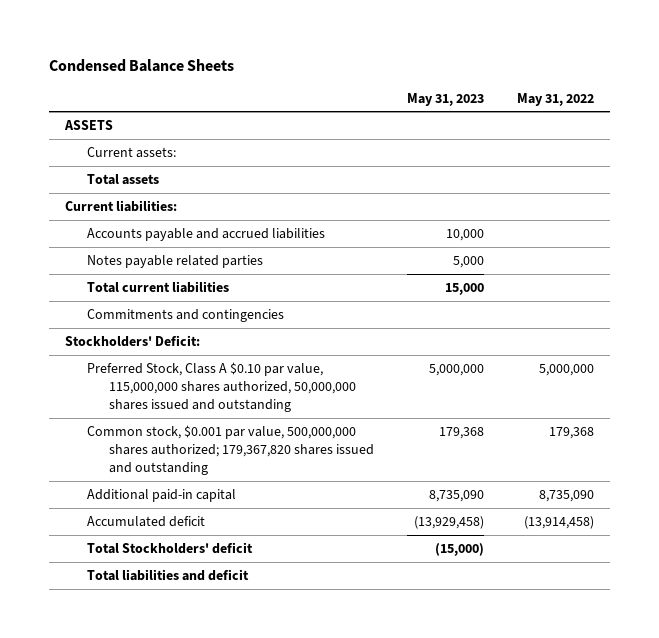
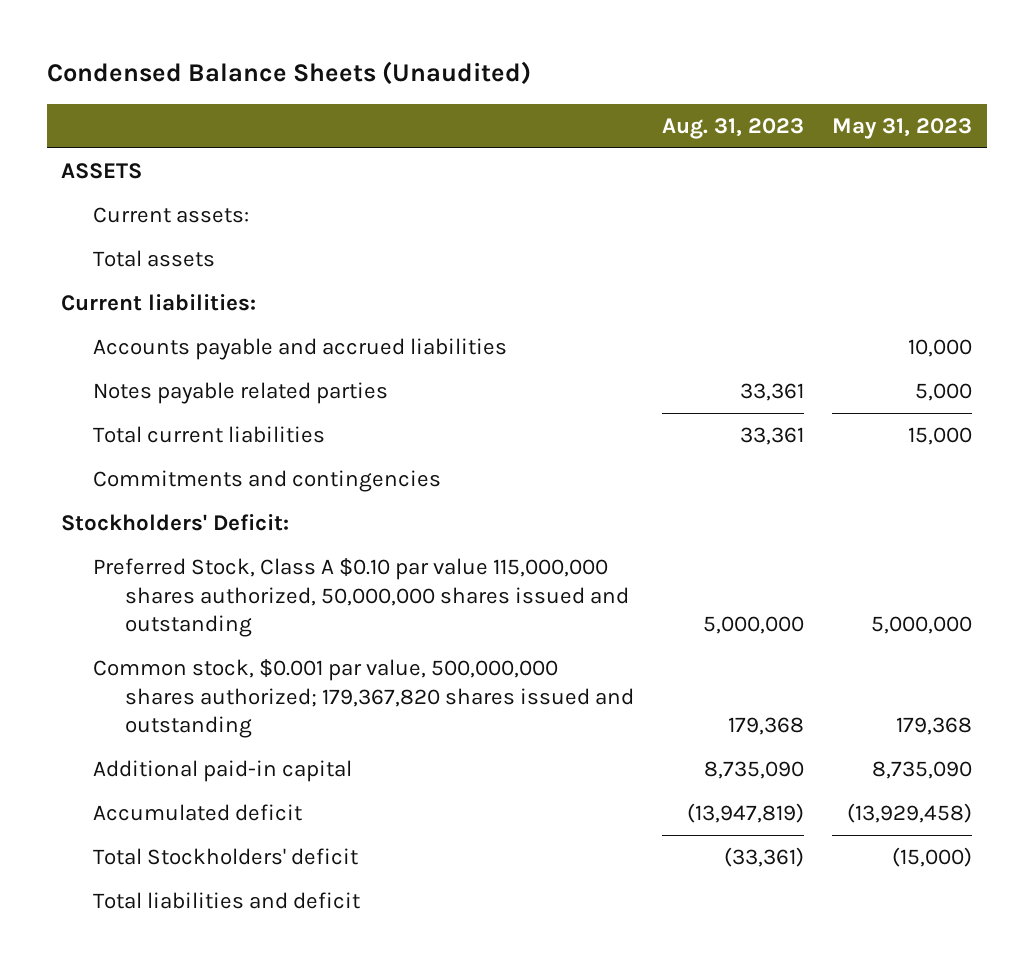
[48,58,234,72] Condensed Balance Sheets -> [46,61,531,86] Condensed Balance Sheets (Unaudited)
[516,92,594,106] May 31, 2022 -> none
none -> [662,117,805,139] Aug. 31, 2023
[87,362,357,413] Preferred Stock, Class A $0.10 par value, 115,000,000 shares authorized, 50,000,000 shares issued and outstanding -> [92,558,629,638] Preferred Stock, Class A $0.10 par value 115,000,000 shares authorized, 50,000,000 shares issued and outstanding

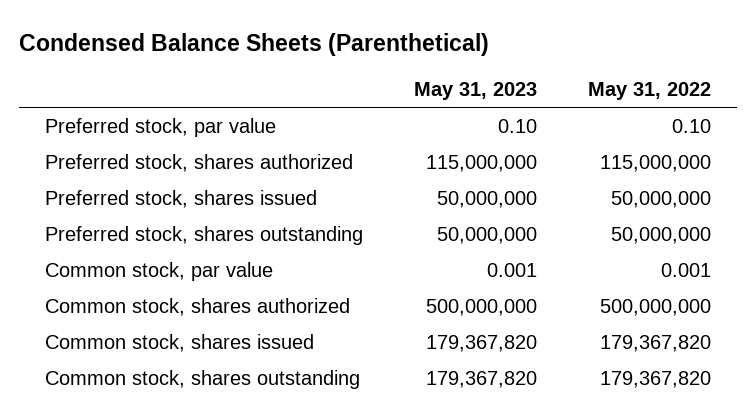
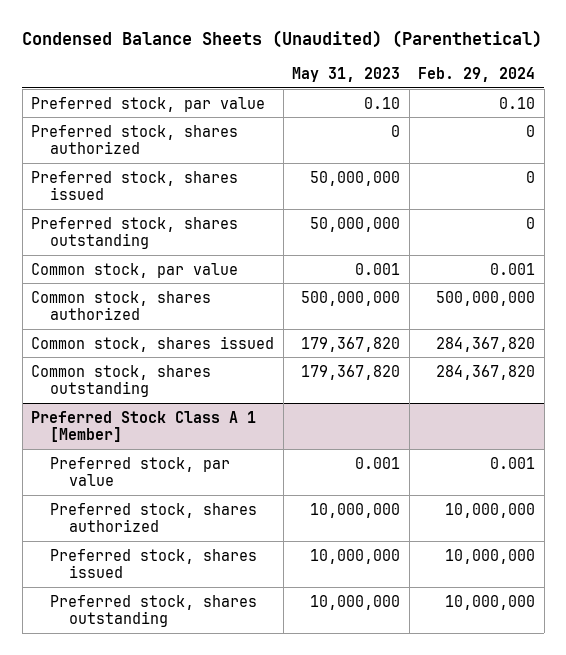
[19,32,490,56] Condensed Balance Sheets (Parenthetical) -> [22,29,543,48] Condensed Balance Sheets (Unaudited) (Parenthetical)
[588,81,712,100] May 31, 2022 -> none
none -> [418,66,536,82] Feb. 29, 2024
[426,155,538,173] 115,000,000 -> [391,124,401,137] 0
none -> [31,410,257,442] Preferred Stock Class A 1 [Member]
none -> [50,456,231,486] Preferred stock, par value
none -> [50,502,258,532] Preferred stock, shares authorized
none -> [50,548,258,578] Preferred stock, shares issued
none -> [50,594,258,627] Preferred stock, shares outstanding

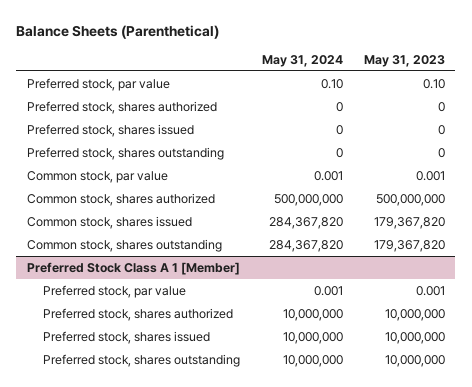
[22,29,543,48] Condensed Balance Sheets (Unaudited) (Parenthetical) -> [16,24,220,39] Balance Sheets (Parenthetical)
[418,66,536,82] Feb. 29, 2024 -> none
none -> [261,54,343,67] May 31, 2024
[310,170,401,186] 50,000,000 -> [437,124,445,135] 0
[310,216,401,232] 50,000,000 -> [437,147,445,158] 0

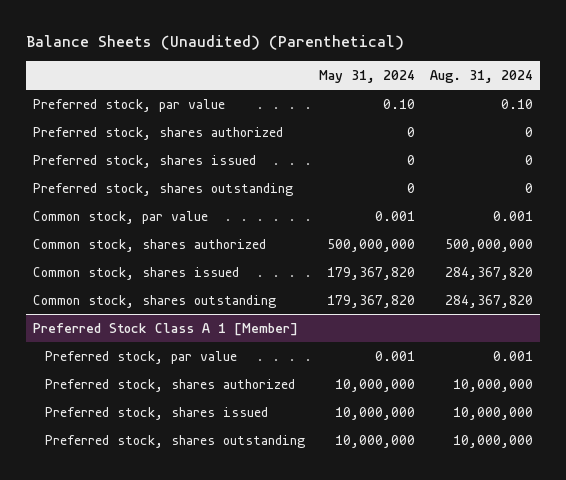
[16,24,220,39] Balance Sheets (Parenthetical) -> [25,35,404,51] Balance Sheets (Unaudited) (Parenthetical)
[363,54,445,67] May 31, 2023 -> none
none -> [429,70,533,84] Aug. 31, 2024
[268,216,343,229] 284,367,820 -> [327,266,416,280] 179,367,820
[268,239,343,252] 284,367,820 -> [327,294,416,308] 179,367,820

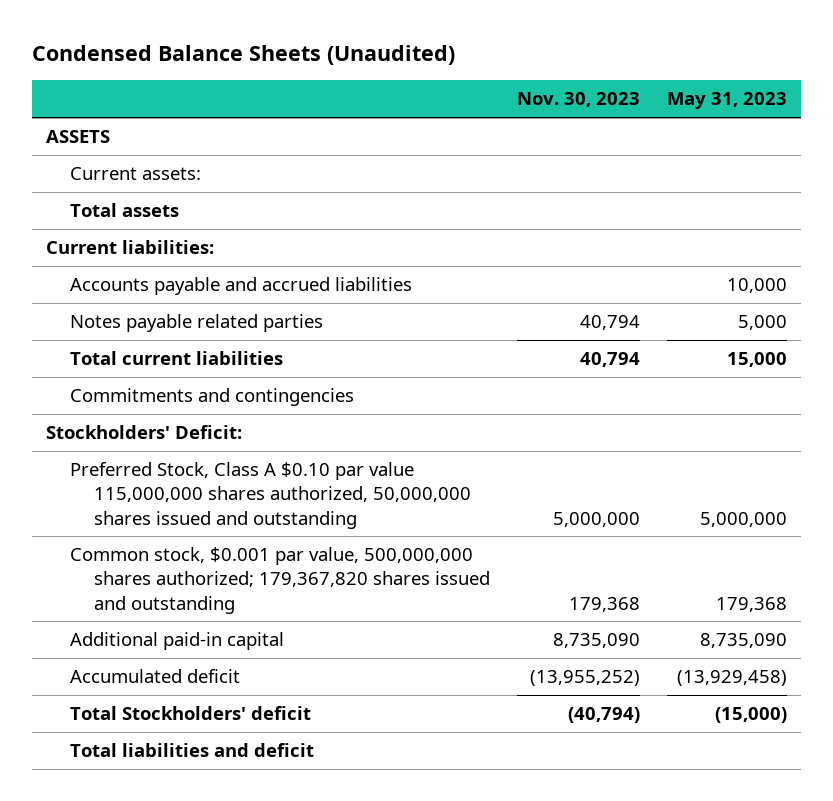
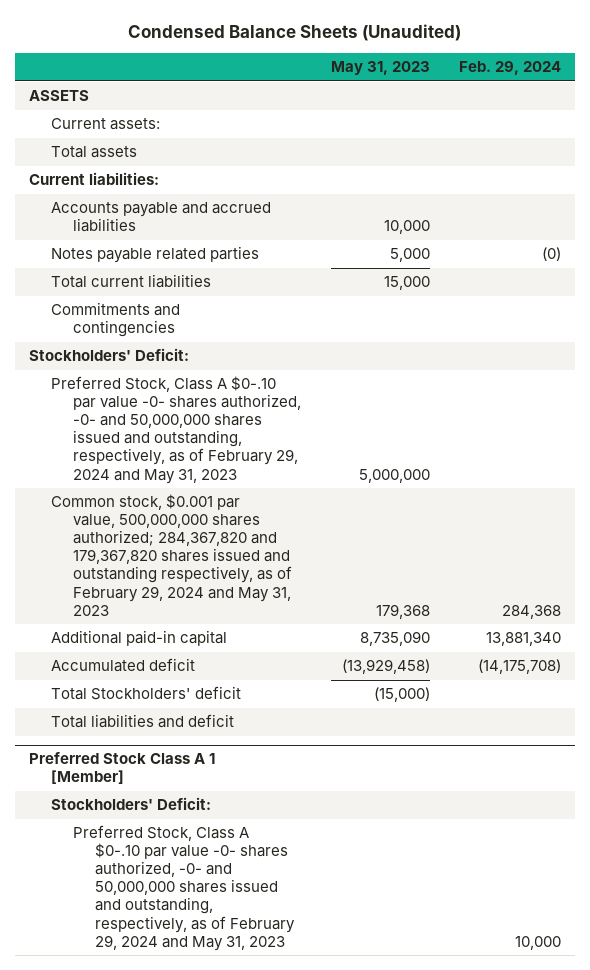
[516,92,640,108] Nov. 30, 2023 -> none
none -> [458,61,561,76] Feb. 29, 2024
[69,462,471,529] Preferred Stock, Class A $0.10 par value 115,000,000 shares authorized, 50,000,000 shares issued and outstanding -> [51,376,302,484] Preferred Stock, Class A $0-.10 par value -0- shares authorized, -0- and 50,000,000 shares issued and outstanding, respectively, as of February 29, 2024 and May 31, 2023
[69,547,490,614] Common stock, $0.001 par value, 500,000,000 shares authorized; 179,367,820 shares issued and outstanding -> [51,494,293,616] Common stock, $0.001 par value, 500,000,000 shares authorized; 284,367,820 and 179,367,820 shares issued and outstanding respectively, as of February 29, 2024 and May 31, 2023
none -> [29,752,216,785] Preferred Stock Class A 1 [Member]
none -> [51,797,212,811] Stockholders' Deficit:
none -> [73,825,296,951] Preferred Stock, Class A $0-.10 par value -0- shares authorized, -0- and 50,000,000 shares issued and outstanding, respectively, as of February 29, 2024 and May 31, 2023

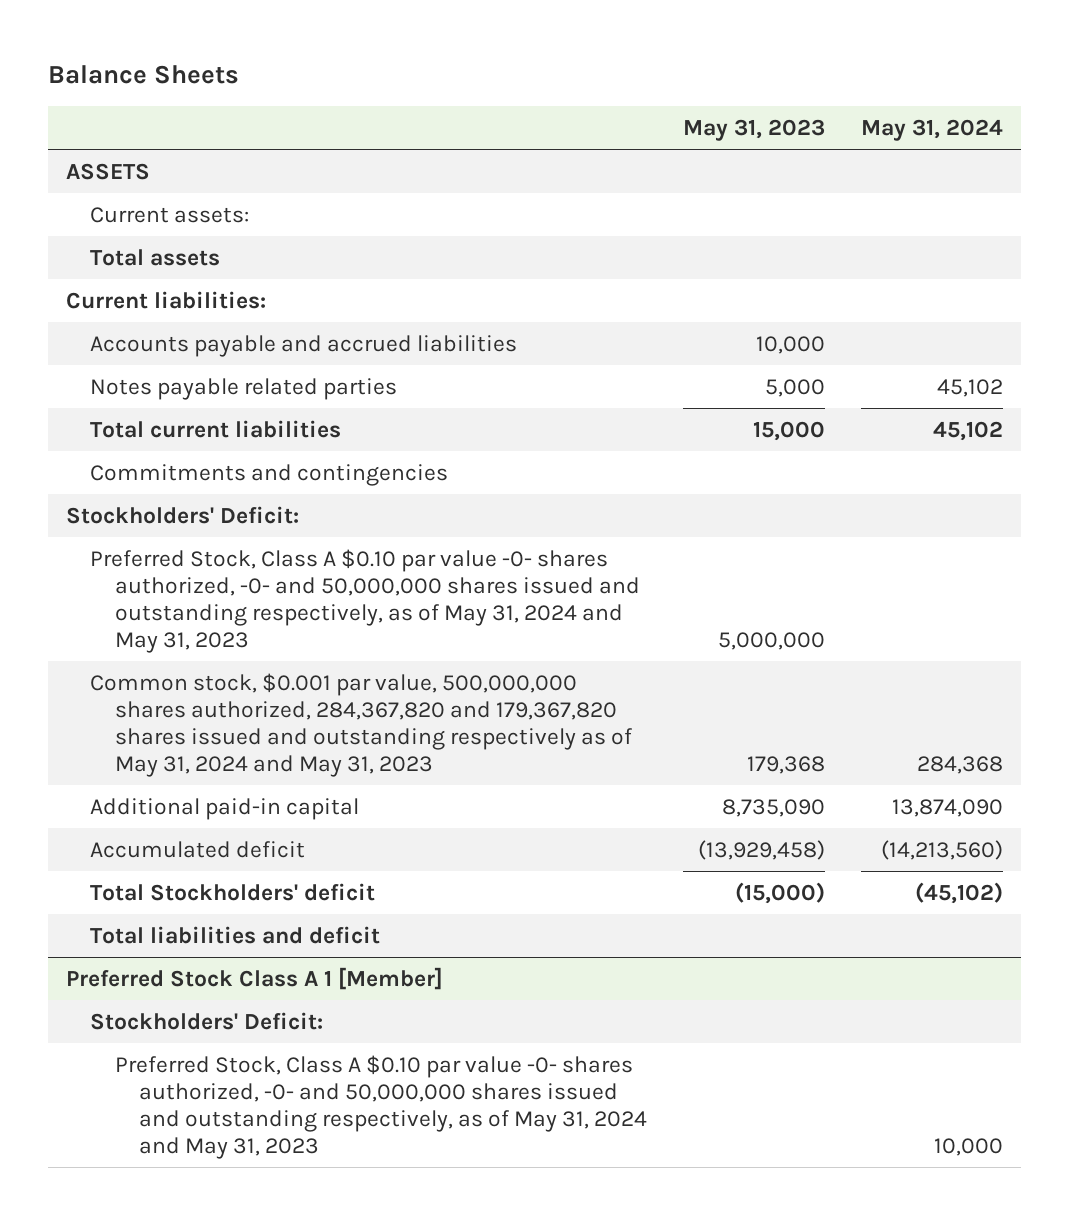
[127,23,461,41] Condensed Balance Sheets (Unaudited) -> [47,65,239,85] Balance Sheets
[458,61,561,76] Feb. 29, 2024 -> none
none -> [861,118,1004,141] May 31, 2024
[51,376,302,484] Preferred Stock, Class A $0-.10 par value -0- shares authorized, -0- and 50,000,000 shares issued and outstanding, respectively, as of February 29, 2024 and May 31, 2023 -> [90,548,640,653] Preferred Stock, Class A $0.10 par value -0- shares authorized, -0- and 50,000,000 shares issued and outstanding respectively, as of May 31, 2024 and May 31, 2023
[51,494,293,616] Common stock, $0.001 par value, 500,000,000 shares authorized; 284,367,820 and 179,367,820 shares issued and outstanding respectively, as of February 29, 2024 and May 31, 2023 -> [90,672,632,777] Common stock, $0.001 par value, 500,000,000 shares authorized, 284,367,820 and 179,367,820 shares issued and outstanding respectively as of May 31, 2024 and May 31, 2023
[73,825,296,951] Preferred Stock, Class A $0-.10 par value -0- shares authorized, -0- and 50,000,000 shares issued and outstanding, respectively, as of February 29, 2024 and May 31, 2023 -> [114,1054,648,1159] Preferred Stock, Class A $0.10 par value -0- shares authorized, -0- and 50,000,000 shares issued and outstanding respectively, as of May 31, 2024 and May 31, 2023

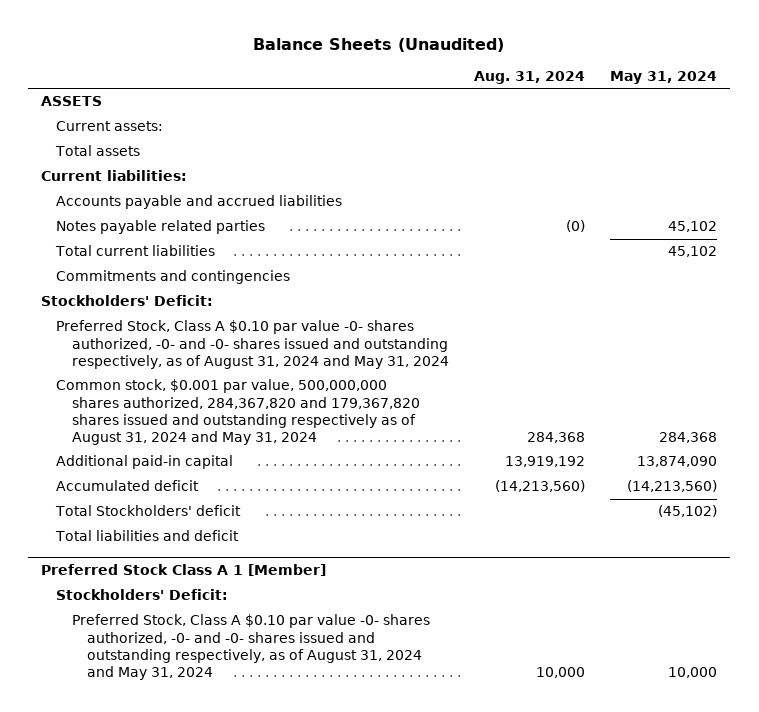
[47,65,239,85] Balance Sheets -> [253,37,505,52] Balance Sheets (Unaudited)
[683,118,826,141] May 31, 2023 -> none
none -> [474,70,586,84] Aug. 31, 2024
[90,548,640,653] Preferred Stock, Class A $0.10 par value -0- shares authorized, -0- and 50,000,000 shares issued and outstanding respectively, as of May 31, 2024 and May 31, 2023 -> [56,320,449,369] Preferred Stock, Class A $0.10 par value -0- shares authorized, -0- and -0- shares issued and outstanding respectively, as of August 31, 2024 and May 31, 2024
[90,672,632,777] Common stock, $0.001 par value, 500,000,000 shares authorized, 284,367,820 and 179,367,820 shares issued and outstanding respectively as of May 31, 2024 and May 31, 2023 -> [56,379,420,445] Common stock, $0.001 par value, 500,000,000 shares authorized, 284,367,820 and 179,367,820 shares issued and outstanding respectively as of August 31, 2024 and May 31, 2024
[114,1054,648,1159] Preferred Stock, Class A $0.10 par value -0- shares authorized, -0- and 50,000,000 shares issued and outstanding respectively, as of May 31, 2024 and May 31, 2023 -> [71,614,430,680] Preferred Stock, Class A $0.10 par value -0- shares authorized, -0- and -0- shares issued and outstanding respectively, as of August 31, 2024 and May 31, 2024

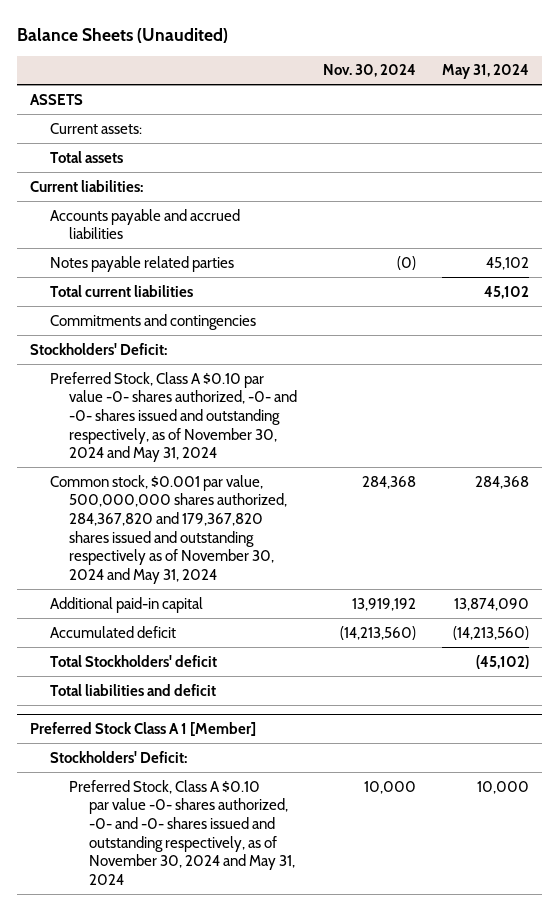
[474,70,586,84] Aug. 31, 2024 -> none
none -> [323,64,417,78] Nov. 30, 2024
[56,320,449,369] Preferred Stock, Class A $0.10 par value -0- shares authorized, -0- and -0- shares issued and outstanding respectively, as of August 31, 2024 and May 31, 2024 -> [49,371,298,463] Preferred Stock, Class A $0.10 par value -0- shares authorized, -0- and -0- shares issued and outstanding respectively, as of November 30, 2024 and May 31, 2024
[56,379,420,445] Common stock, $0.001 par value, 500,000,000 shares authorized, 284,367,820 and 179,367,820 shares issued and outstanding respectively as of August 31, 2024 and May 31, 2024 -> [49,474,288,584] Common stock, $0.001 par value, 500,000,000 shares authorized, 284,367,820 and 179,367,820 shares issued and outstanding respectively as of November 30, 2024 and May 31, 2024
[71,614,430,680] Preferred Stock, Class A $0.10 par value -0- shares authorized, -0- and -0- shares issued and outstanding respectively, as of August 31, 2024 and May 31, 2024 -> [69,779,296,885] Preferred Stock, Class A $0.10 par value -0- shares authorized, -0- and -0- shares issued and outstanding respectively, as of November 30, 2024 and May 31, 2024

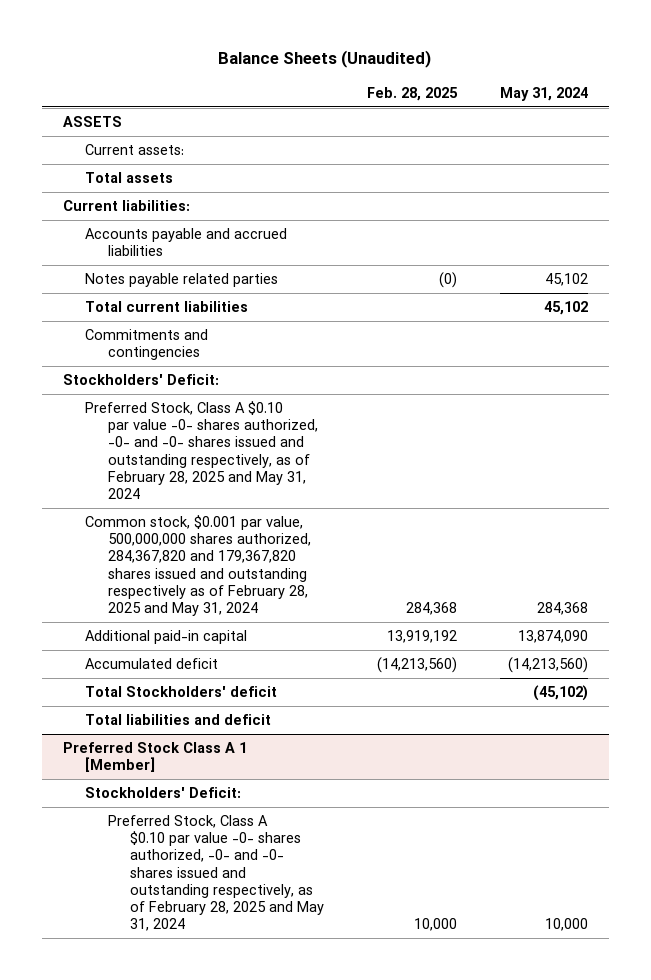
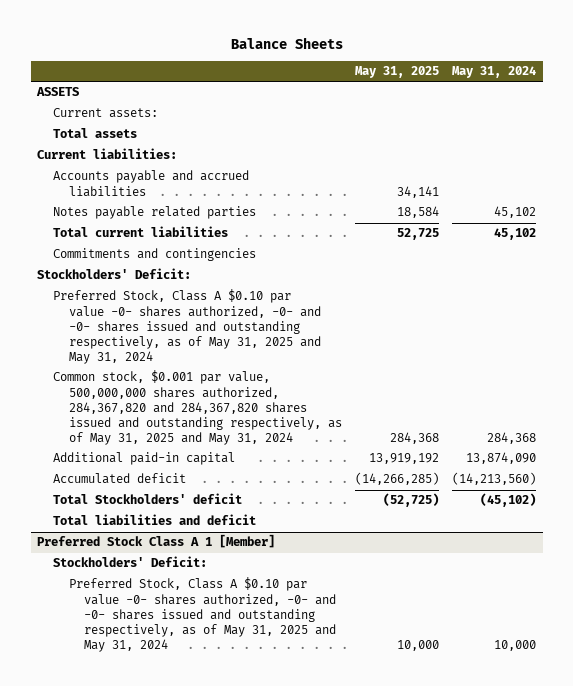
[218,50,432,69] Balance Sheets (Unaudited) -> [230,37,343,50] Balance Sheets
[367,86,459,101] Feb. 28, 2025 -> none
none -> [354,66,439,79] May 31, 2025
[85,401,318,499] Preferred Stock, Class A $0.10 par value -0- shares authorized, -0- and -0- shares issued and outstanding respectively, as of February 28, 2025 and May 31, 2024 -> [53,289,321,364] Preferred Stock, Class A $0.10 par value -0- shares authorized, -0- and -0- shares issued and outstanding respectively, as of May 31, 2025 and May 31, 2024
[85,515,311,616] Common stock, $0.001 par value, 500,000,000 shares authorized, 284,367,820 and 179,367,820 shares issued and outstanding respectively as of February 28, 2025 and May 31, 2024 -> [53,370,342,445] Common stock, $0.001 par value, 500,000,000 shares authorized, 284,367,820 and 284,367,820 shares issued and outstanding respectively, as of May 31, 2025 and May 31, 2024
[107,815,325,931] Preferred Stock, Class A $0.10 par value -0- shares authorized, -0- and -0- shares issued and outstanding respectively, as of February 28, 2025 and May 31, 2024 -> [68,577,337,652] Preferred Stock, Class A $0.10 par value -0- shares authorized, -0- and -0- shares issued and outstanding respectively, as of May 31, 2025 and May 31, 2024

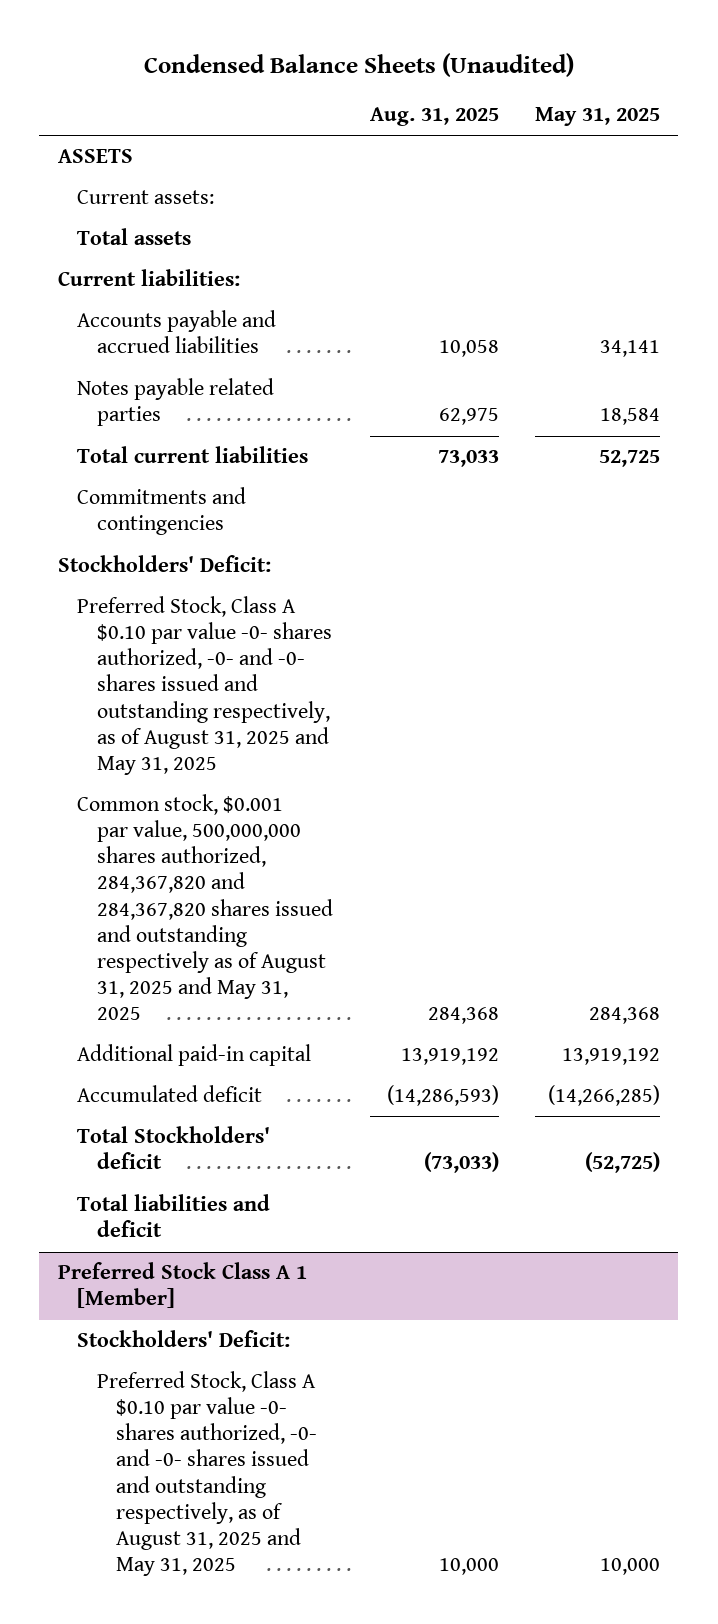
[230,37,343,50] Balance Sheets -> [143,52,574,77] Condensed Balance Sheets (Unaudited)
[451,66,536,79] May 31, 2024 -> none
none -> [369,107,499,127] Aug. 31, 2025
[53,289,321,364] Preferred Stock, Class A $0.10 par value -0- shares authorized, -0- and -0- shares issued and outstanding respectively, as of May 31, 2025 and May 31, 2024 -> [77,596,332,775] Preferred Stock, Class A $0.10 par value -0- shares authorized, -0- and -0- shares issued and outstanding respectively, as of August 31, 2025 and May 31, 2025
[53,370,342,445] Common stock, $0.001 par value, 500,000,000 shares authorized, 284,367,820 and 284,367,820 shares issued and outstanding respectively, as of May 31, 2025 and May 31, 2024 -> [77,794,333,1020] Common stock, $0.001 par value, 500,000,000 shares authorized, 284,367,820 and 284,367,820 shares issued and outstanding respectively as of August 31, 2025 and May 31, 2025
[68,577,337,652] Preferred Stock, Class A $0.10 par value -0- shares authorized, -0- and -0- shares issued and outstanding respectively, as of May 31, 2025 and May 31, 2024 -> [96,1371,318,1576] Preferred Stock, Class A $0.10 par value -0- shares authorized, -0- and -0- shares issued and outstanding respectively, as of August 31, 2025 and May 31, 2025

